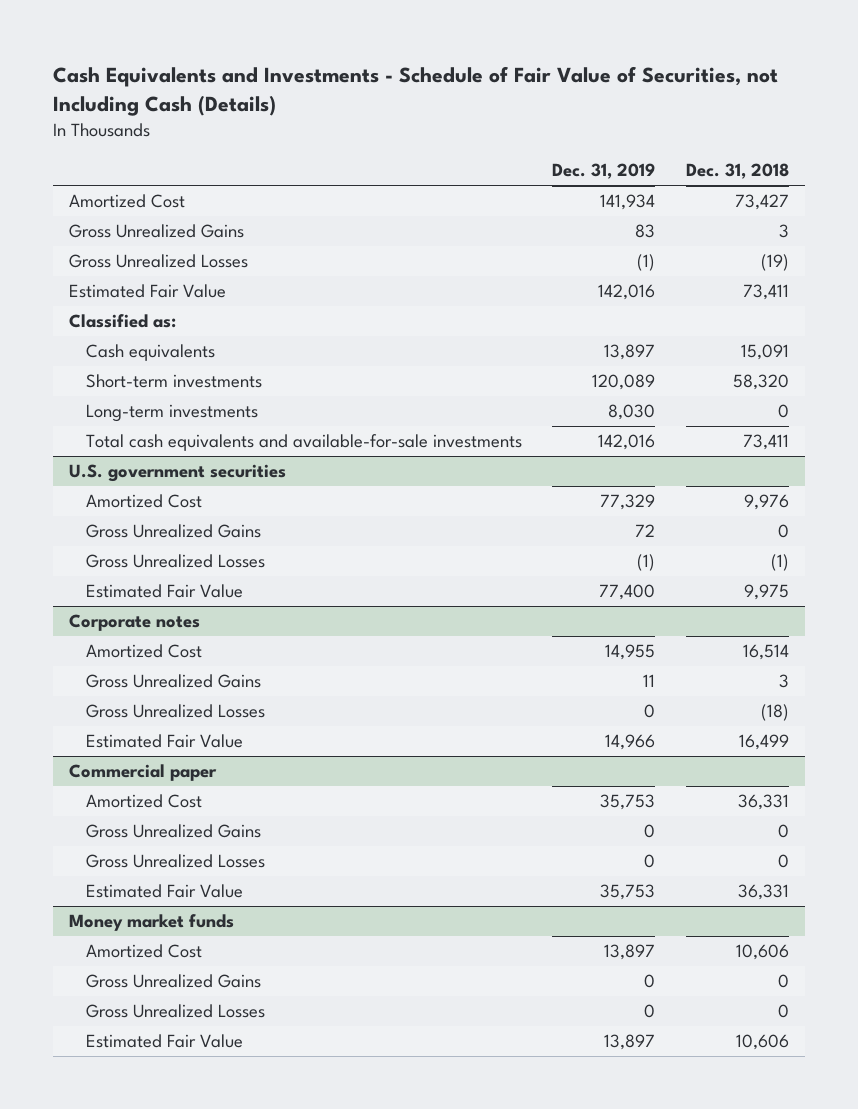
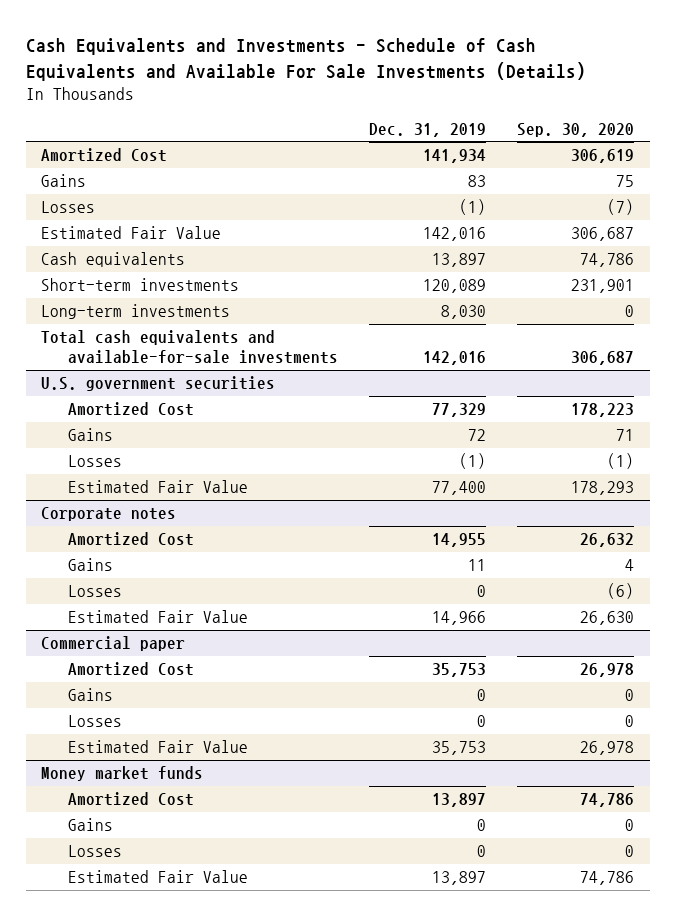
[53,66,779,117] Cash Equivalents and Investments - Schedule of Fair Value of Securities, not Including Cash (Details) -> [25,38,586,81] Cash Equivalents and Investments - Schedule of Cash Equivalents and Available For Sale Investments (Details)
[686,163,790,180] Dec. 31, 2018 -> none
none -> [517,122,635,137] Sep. 30, 2020
[68,224,244,239] Gross Unrealized Gains -> [41,174,87,188] Gains
[68,254,248,269] Gross Unrealized Losses -> [41,201,96,214] Losses
[68,314,176,329] Classified as: -> none
[85,524,261,539] Gross Unrealized Gains -> [67,428,113,442] Gains
[85,554,265,569] Gross Unrealized Losses -> [67,455,122,468] Losses
[85,674,261,689] Gross Unrealized Gains -> [67,558,113,572] Gains
[85,704,265,719] Gross Unrealized Losses -> [67,585,122,598] Losses
[85,824,261,839] Gross Unrealized Gains -> [67,688,113,702] Gains
[85,854,265,869] Gross Unrealized Losses -> [67,715,122,728] Losses
[85,974,261,989] Gross Unrealized Gains -> [67,818,113,832] Gains
[85,1004,265,1019] Gross Unrealized Losses -> [67,845,122,858] Losses

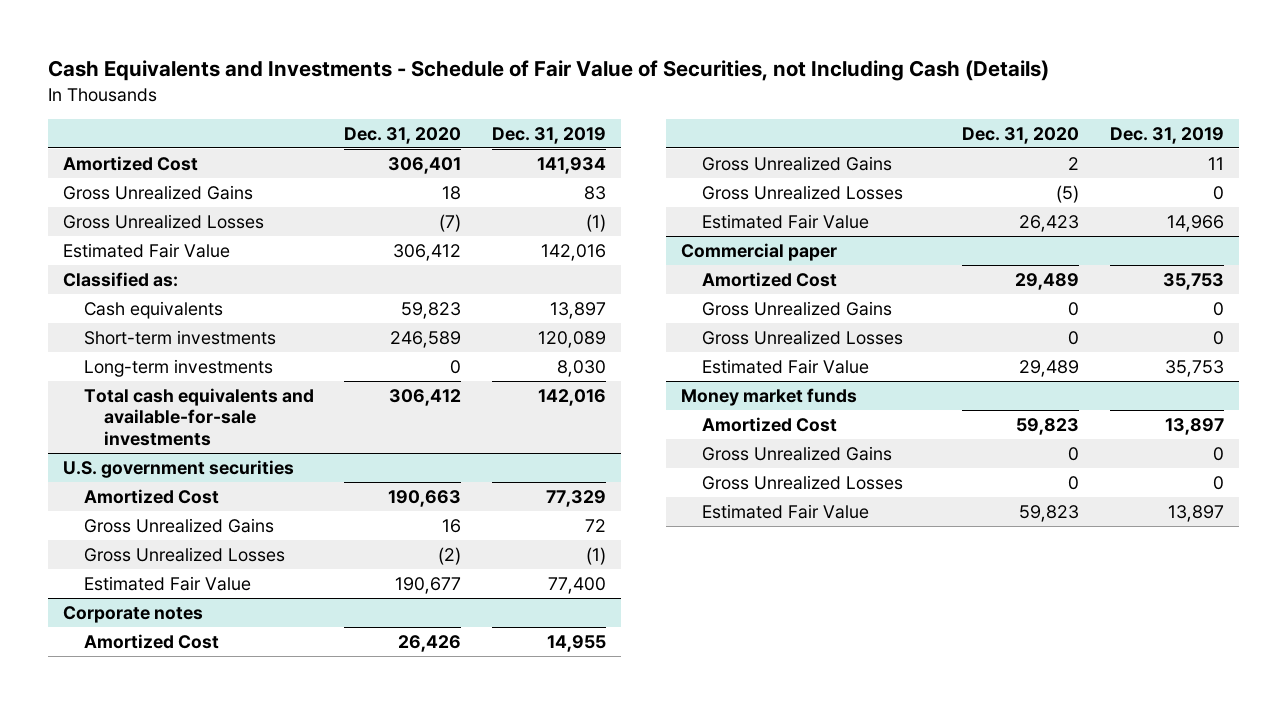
[25,38,586,81] Cash Equivalents and Investments - Schedule of Cash Equivalents and Available For Sale Investments (Details) -> [48,60,1050,82] Cash Equivalents and Investments - Schedule of Fair Value of Securities, not Including Cash (Details)
[517,122,635,137] Sep. 30, 2020 -> none
none -> [344,126,462,144] Dec. 31, 2020
[41,174,87,188] Gains -> [63,184,254,200] Gross Unrealized Gains
[41,201,96,214] Losses -> [63,213,265,229] Gross Unrealized Losses
none -> [63,271,179,287] Classified as:
[67,428,113,442] Gains -> [83,517,274,533] Gross Unrealized Gains
[67,455,122,468] Losses -> [83,546,285,562] Gross Unrealized Losses
[67,558,113,572] Gains -> [701,155,892,171] Gross Unrealized Gains
[67,585,122,598] Losses -> [701,184,903,200] Gross Unrealized Losses
[67,688,113,702] Gains -> [701,300,892,316] Gross Unrealized Gains
[67,715,122,728] Losses -> [701,329,903,345] Gross Unrealized Losses
[67,818,113,832] Gains -> [701,445,892,461] Gross Unrealized Gains
[67,845,122,858] Losses -> [701,474,903,490] Gross Unrealized Losses

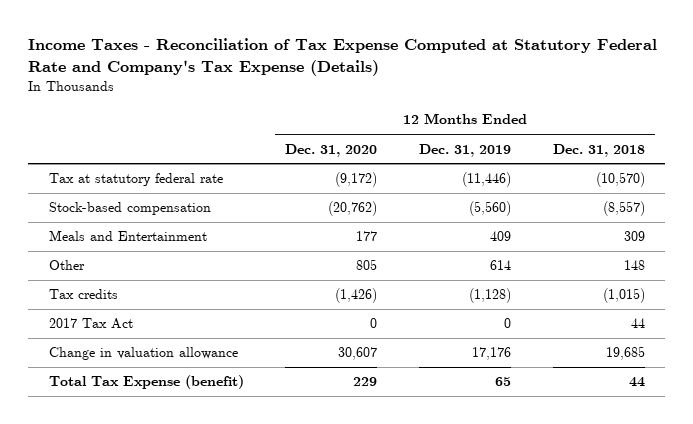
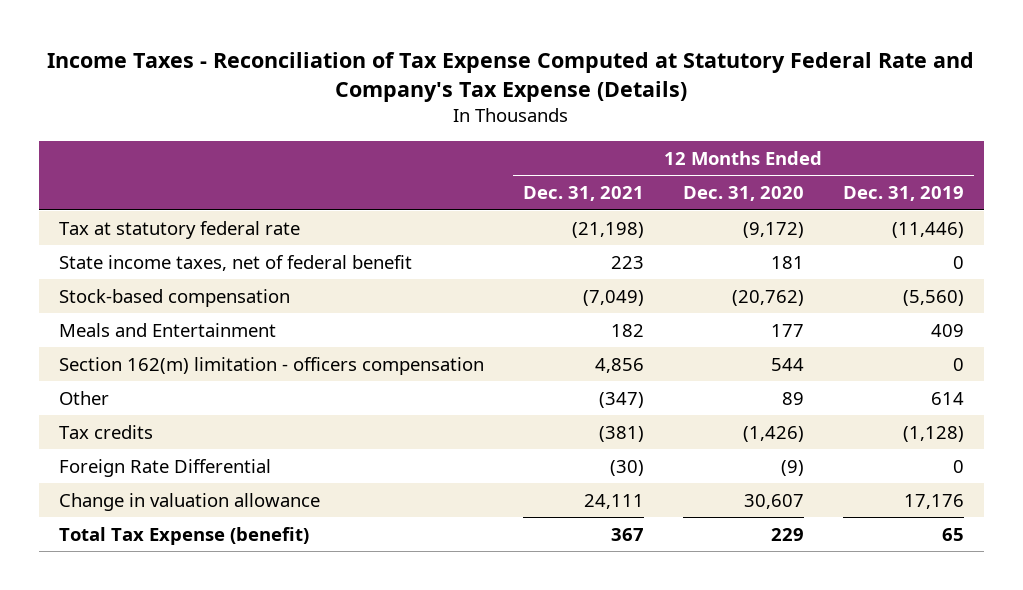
[552,143,645,157] Dec. 31, 2018 -> none
none -> [522,186,644,202] Dec. 31, 2021
none -> [58,254,412,271] State income taxes, net of federal benefit
none -> [58,356,484,375] Section 162(m) limitation - officers compensation
[356,259,378,271] 805 -> [781,391,804,405] 89
[48,318,133,330] 2017 Tax Act -> none
none -> [58,458,271,477] Foreign Rate Differential

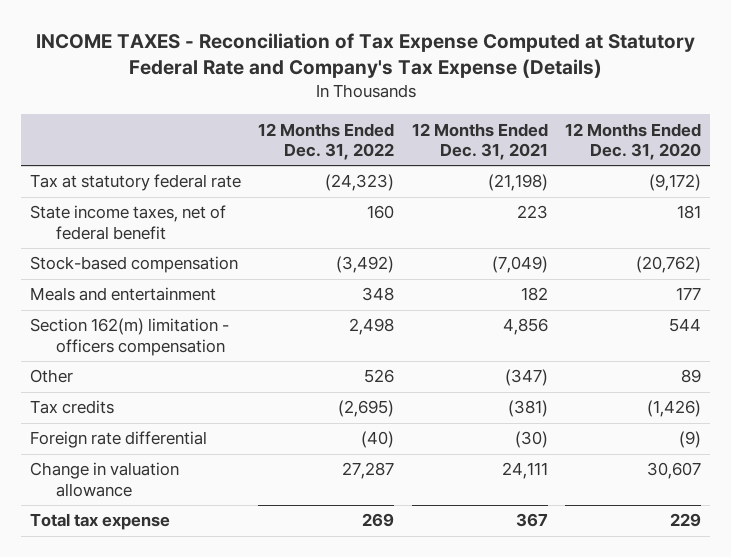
[47,52,975,103] Income Taxes - Reconciliation of Tax Expense Computed at Statutory Federal Rate and Company's Tax Expense (Details) -> [35,32,695,79] INCOME TAXES - Reconciliation of Tax Expense Computed at Statutory Federal Rate and Company's Tax Expense (Details)
[843,186,965,202] Dec. 31, 2019 -> none
none -> [258,122,395,161] 12 Months Ended Dec. 31, 2022
[58,322,276,337] Meals and Entertainment -> [29,287,216,302] Meals and entertainment
[58,458,271,477] Foreign Rate Differential -> [29,431,207,449] Foreign rate differential
[58,526,309,545] Total Tax Expense (benefit) -> [29,513,170,531] Total tax expense

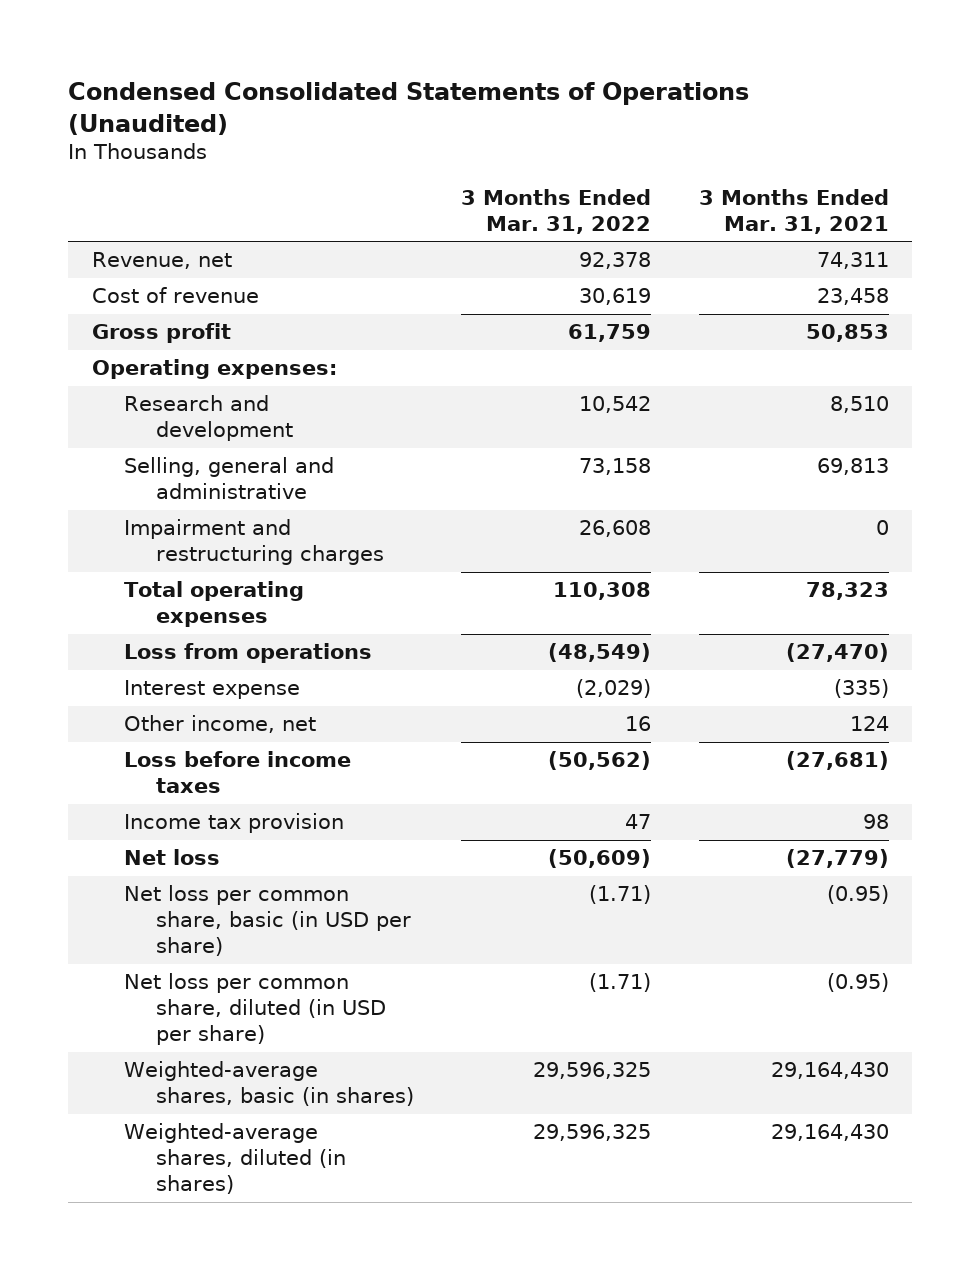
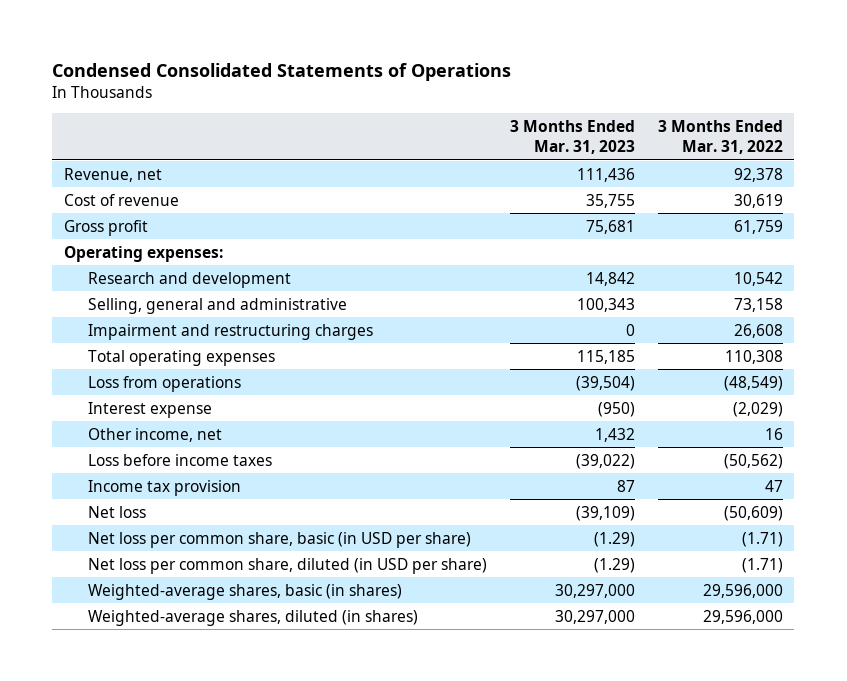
[67,81,749,135] Condensed Consolidated Statements of Operations (Unaudited) -> [52,62,512,81] Condensed Consolidated Statements of Operations
[698,188,889,234] 3 Months Ended Mar. 31, 2021 -> none
none -> [509,120,635,155] 3 Months Ended Mar. 31, 2023
[533,1062,652,1080] 29,596,325 -> [702,583,783,598] 29,596,000
[533,1124,652,1142] 29,596,325 -> [702,609,783,624] 29,596,000

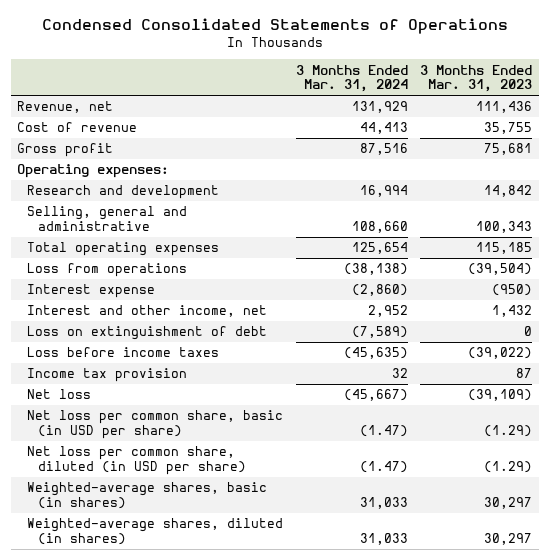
[657,120,783,155] 3 Months Ended Mar. 31, 2022 -> none
none -> [295,64,408,93] 3 Months Ended Mar. 31, 2024
[87,323,373,340] Impairment and restructuring charges -> none
[87,427,222,442] Other income, net -> [27,305,268,318] Interest and other income, net
none -> [27,326,268,341] Loss on extinguishment of debt
[554,583,635,598] 30,297,000 -> [484,496,533,509] 30,297
[554,609,635,624] 30,297,000 -> [484,532,533,545] 30,297

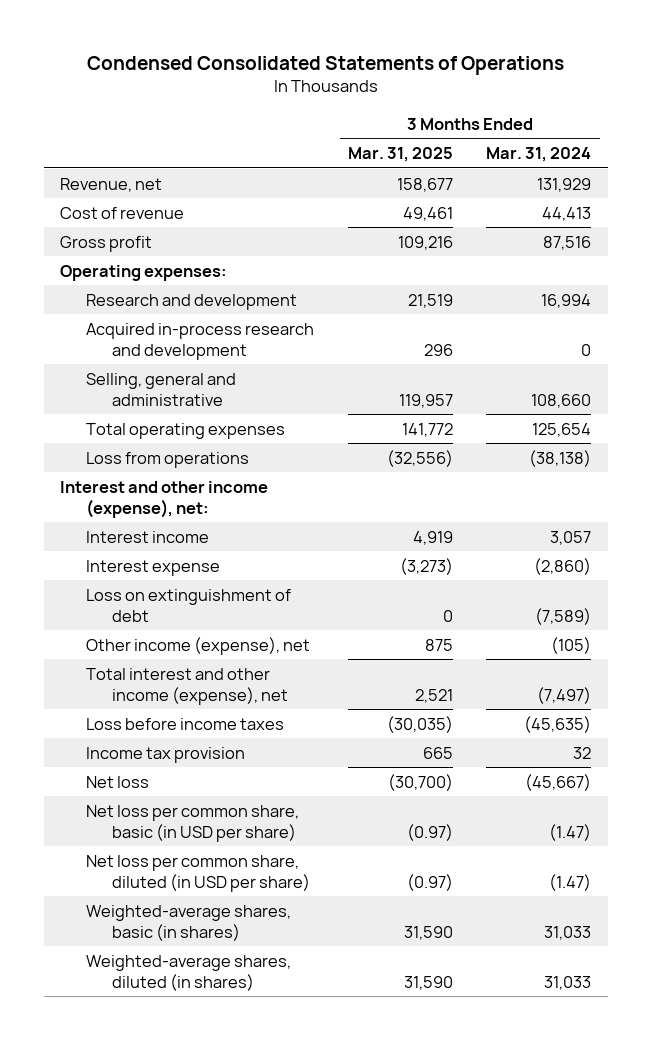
[420,64,533,93] 3 Months Ended Mar. 31, 2023 -> none
none -> [347,147,453,163] Mar. 31, 2025
none -> [86,322,315,360] Acquired in-process research and development
none -> [60,480,269,518] Interest and other income (expense), net:
none -> [86,530,210,543] Interest income
[27,305,268,318] Interest and other income, net -> none
none -> [86,636,311,655] Other income (expense), net
none -> [86,667,289,705] Total interest and other income (expense), net

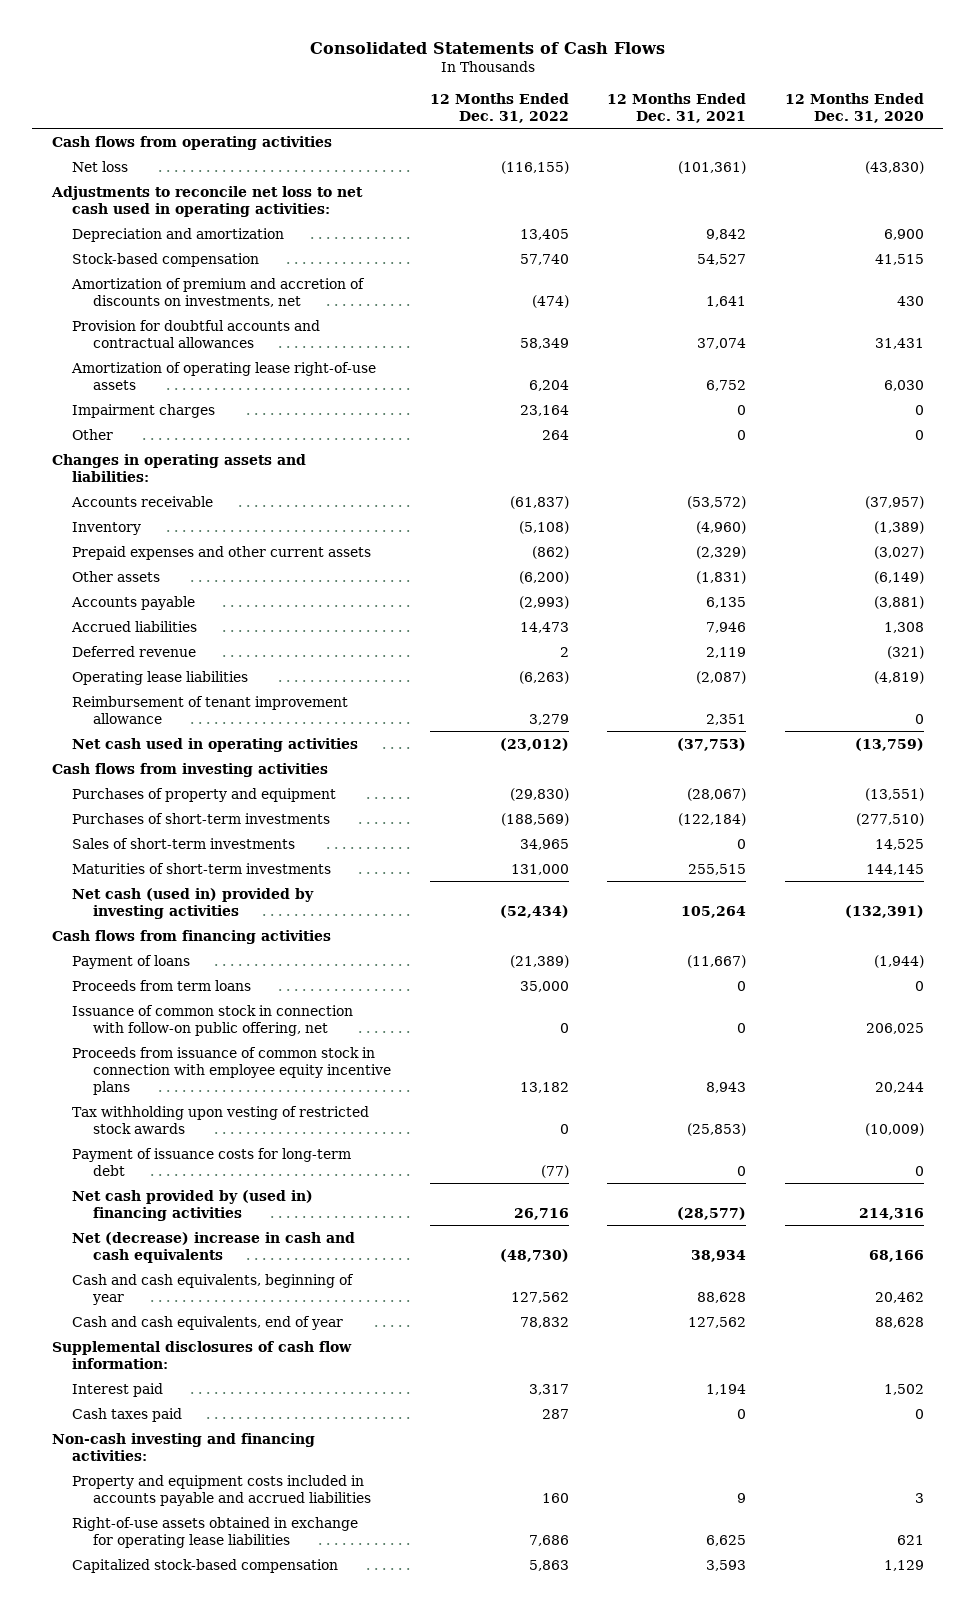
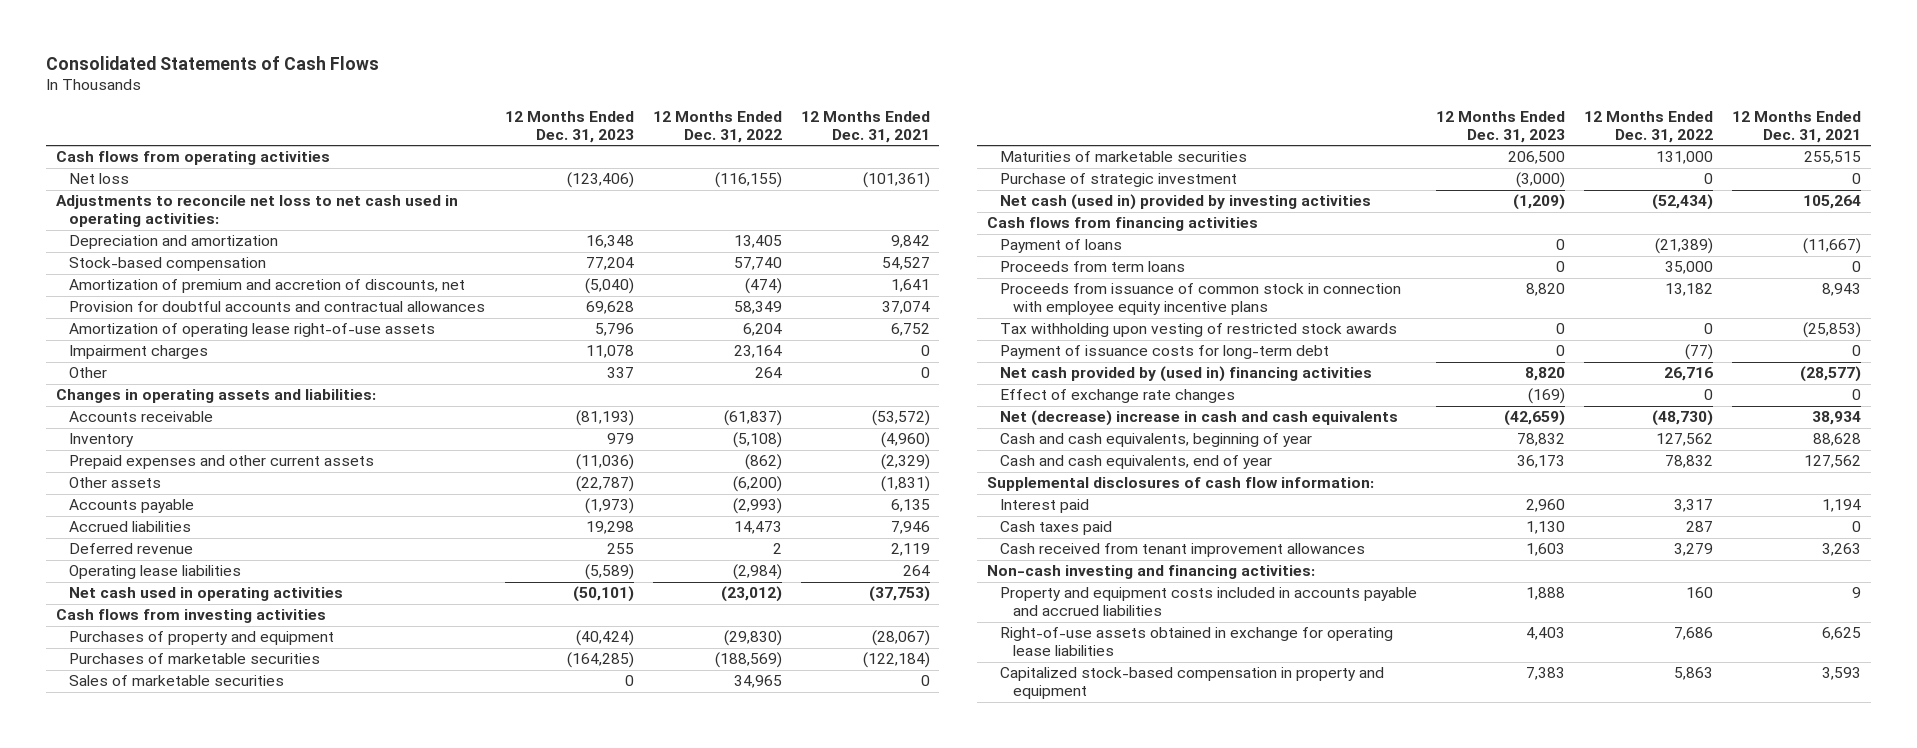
[784,92,924,123] 12 Months Ended Dec. 31, 2020 -> none
none -> [504,110,634,143] 12 Months Ended Dec. 31, 2023
[71,277,366,307] Amortization of premium and accretion of discounts on investments, net -> [68,279,465,294] Amortization of premium and accretion of discounts, net
[72,695,349,724] Reimbursement of tenant improvement allowance -> none
[518,670,569,684] (6,263) -> [732,564,782,581] (2,984)
[696,670,747,684] (2,087) -> [902,565,930,577] 264
[72,812,331,824] Purchases of short-term investments -> [68,653,320,665] Purchases of marketable securities
[72,837,296,849] Sales of short-term investments -> [68,675,284,687] Sales of marketable securities
[72,862,332,874] Maturities of short-term investments -> [1000,151,1248,163] Maturities of marketable securities
none -> [1000,173,1238,188] Purchase of strategic investment
[72,1004,354,1036] Issuance of common stock in connection with follow-on public offering, net -> none
none -> [1000,389,1236,404] Effect of exchange rate changes
none -> [1000,543,1366,558] Cash received from tenant improvement allowances
[72,1558,339,1573] Capitalized stock-based compensation -> [1000,667,1385,699] Capitalized stock-based compensation in property and equipment

